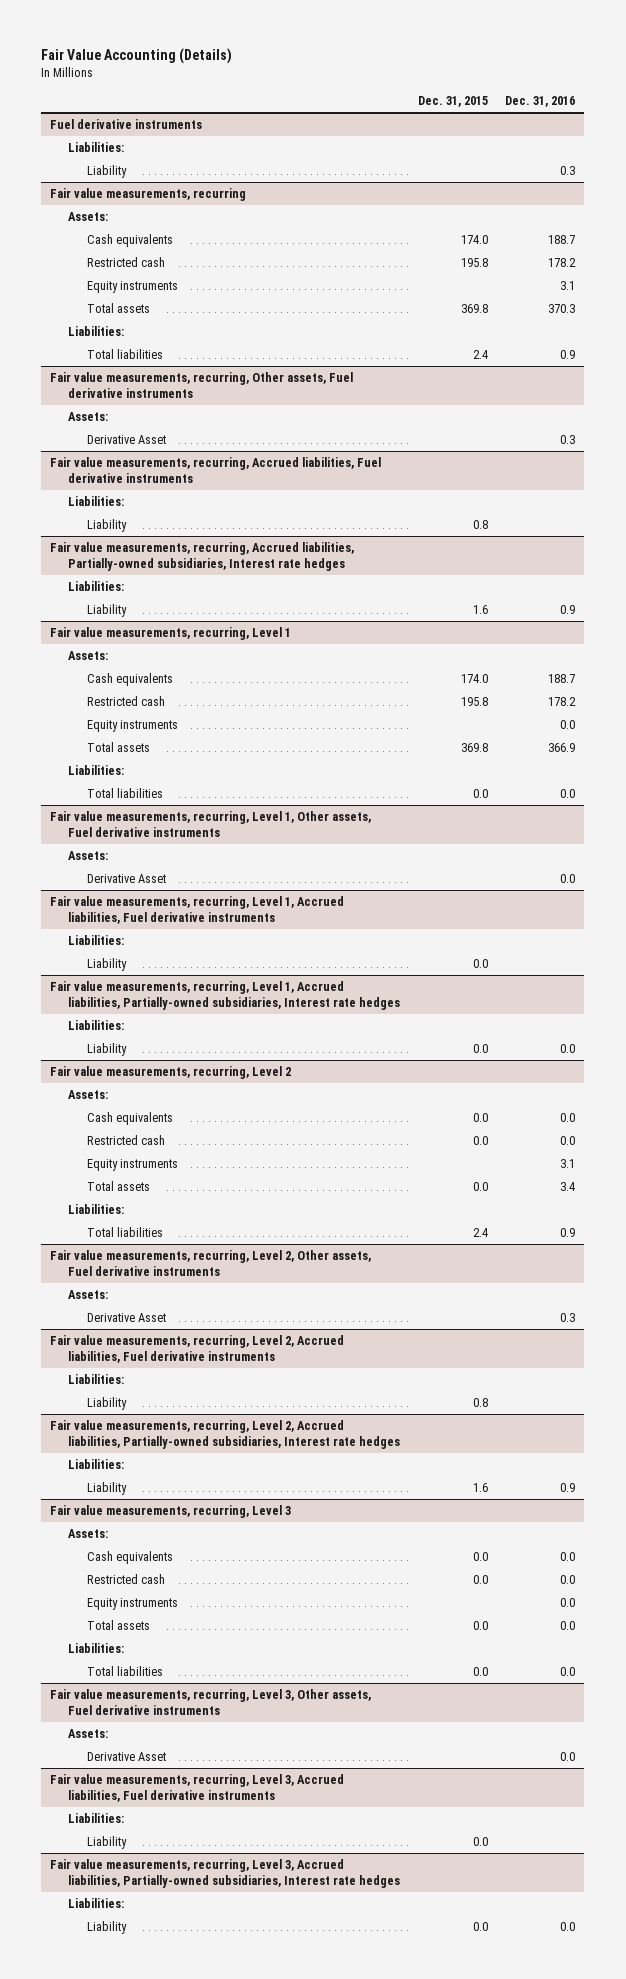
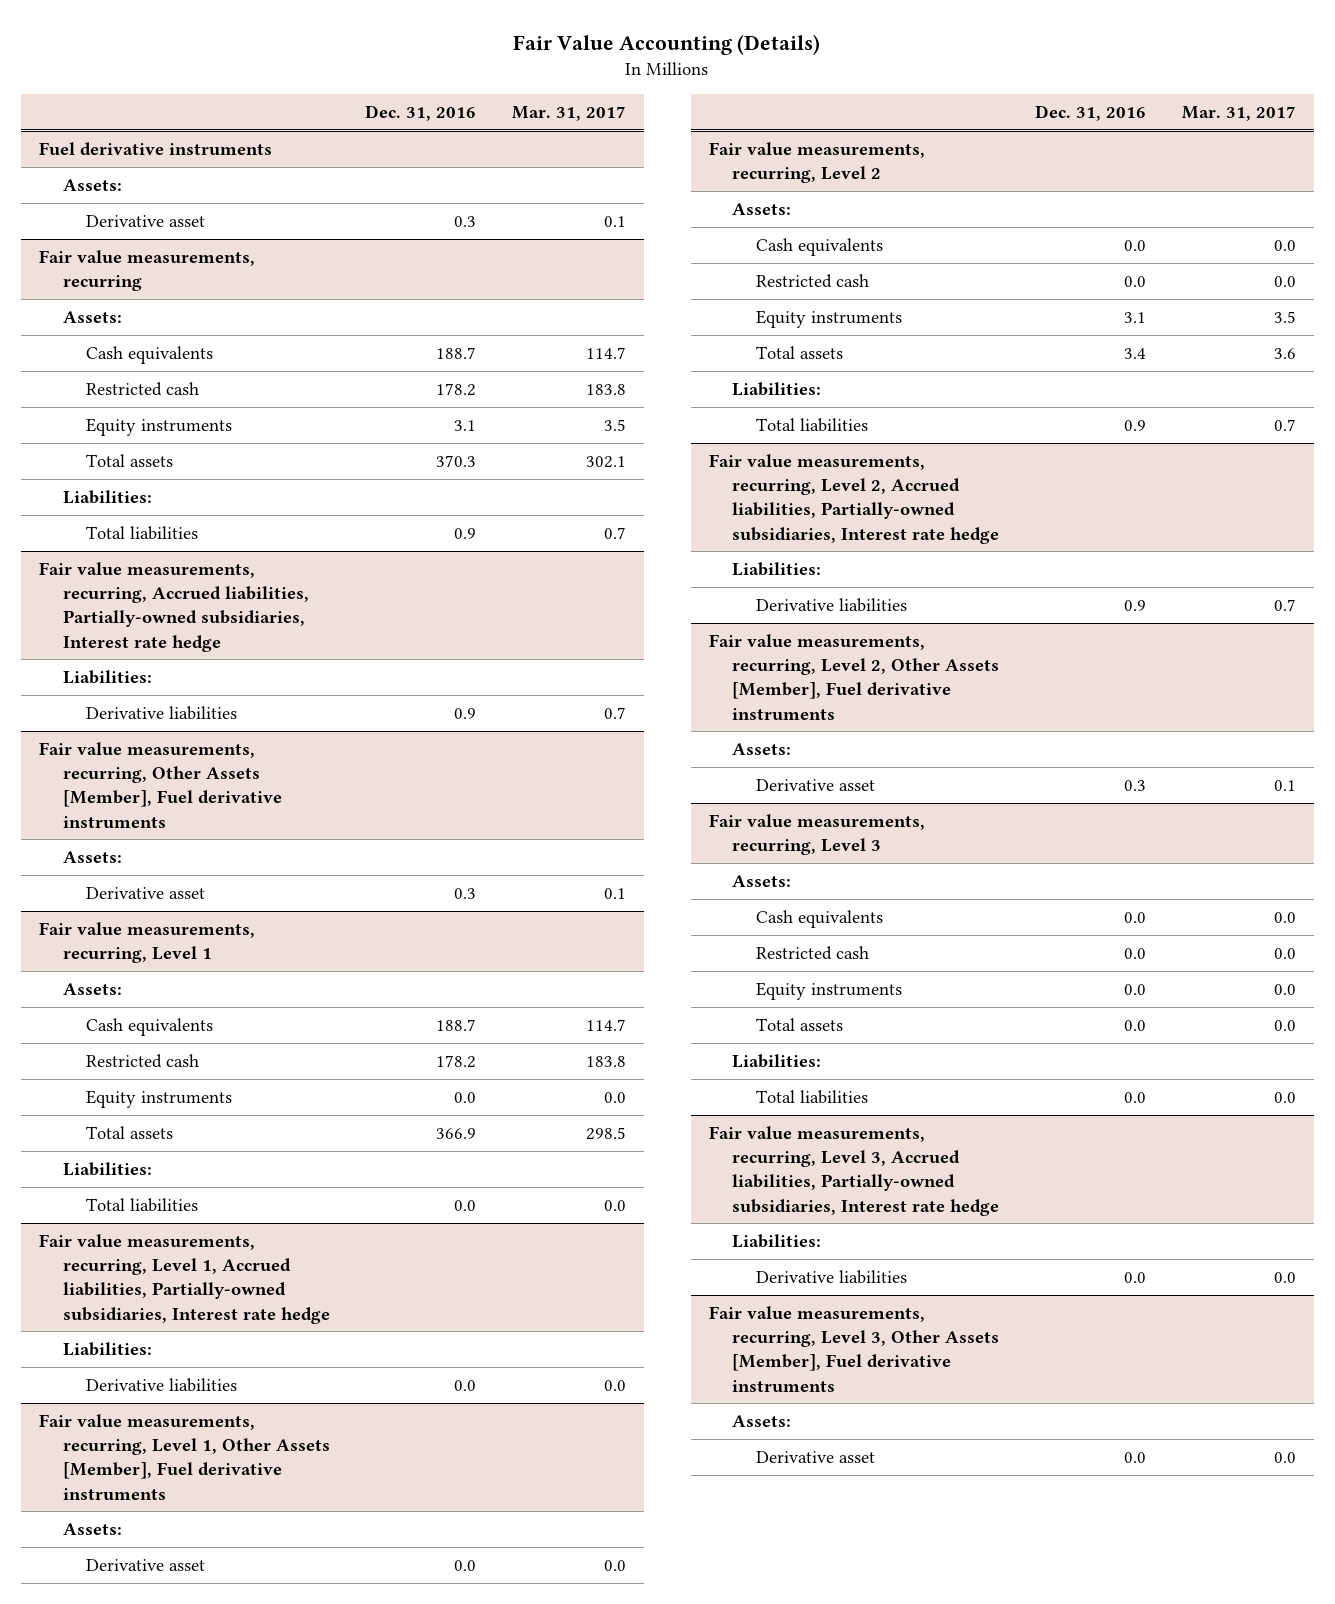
[417,96,488,108] Dec. 31, 2015 -> none
none -> [512,105,627,121] Mar. 31, 2017
[68,141,125,152] Liabilities: -> none
[86,164,127,178] Liability -> none
none -> [62,179,122,192] Assets:
none -> [86,215,206,228] Derivative asset
[50,371,354,398] Fair value measurements, recurring, Other assets, Fuel derivative instruments -> none
[68,411,109,421] Assets: -> none
[86,434,166,444] Derivative Asset -> none
[50,456,382,483] Fair value measurements, recurring, Accrued liabilities, Fuel derivative instruments -> none
[68,495,125,506] Liabilities: -> none
[86,518,127,532] Liability -> none
[50,541,355,571] Fair value measurements, recurring, Accrued liabilities, Partially-owned subsidiaries, Interest rate hedges -> [38,562,309,652] Fair value measurements, recurring, Accrued liabilities, Partially-owned subsidiaries, Interest rate hedge
[86,603,127,617] Liability -> [86,706,238,721] Derivative liabilities
none -> [38,742,282,829] Fair value measurements, recurring, Other Assets [Member], Fuel derivative instruments
none -> [62,851,122,864] Assets:
none -> [86,887,206,900] Derivative asset
[50,810,372,837] Fair value measurements, recurring, Level 1, Other assets, Fuel derivative instruments -> none
[68,850,109,860] Assets: -> none
[86,873,166,883] Derivative Asset -> none
[50,895,345,924] Fair value measurements, recurring, Level 1, Accrued liabilities, Fuel derivative instruments -> none
[68,934,125,945] Liabilities: -> none
[86,957,127,971] Liability -> none
[50,980,401,1010] Fair value measurements, recurring, Level 1, Accrued liabilities, Partially-owned subsidiaries, Interest rate hedges -> [38,1234,330,1324] Fair value measurements, recurring, Level 1, Accrued liabilities, Partially-owned subsidiaries, Interest rate hedge
[86,1042,127,1056] Liability -> [86,1378,238,1393] Derivative liabilities
none -> [38,1414,330,1501] Fair value measurements, recurring, Level 1, Other Assets [Member], Fuel derivative instruments
none -> [62,1523,122,1536] Assets:
none -> [86,1559,206,1572] Derivative asset
[50,1249,372,1276] Fair value measurements, recurring, Level 2, Other assets, Fuel derivative instruments -> none
[68,1289,109,1299] Assets: -> none
[86,1312,166,1322] Derivative Asset -> none
[50,1334,345,1363] Fair value measurements, recurring, Level 2, Accrued liabilities, Fuel derivative instruments -> none
[68,1373,125,1384] Liabilities: -> none
[86,1396,127,1410] Liability -> none
[50,1419,401,1449] Fair value measurements, recurring, Level 2, Accrued liabilities, Partially-owned subsidiaries, Interest rate hedges -> [708,454,1000,544] Fair value measurements, recurring, Level 2, Accrued liabilities, Partially-owned subsidiaries, Interest rate hedge
[86,1481,127,1495] Liability -> [756,598,908,613] Derivative liabilities
none -> [708,634,1000,721] Fair value measurements, recurring, Level 2, Other Assets [Member], Fuel derivative instruments
none -> [732,743,792,756] Assets:
none -> [756,779,876,792] Derivative asset
[50,1688,372,1715] Fair value measurements, recurring, Level 3, Other assets, Fuel derivative instruments -> none
[68,1728,109,1738] Assets: -> none
[86,1751,166,1761] Derivative Asset -> none
[50,1773,345,1802] Fair value measurements, recurring, Level 3, Accrued liabilities, Fuel derivative instruments -> none
[68,1812,125,1823] Liabilities: -> none
[86,1835,127,1849] Liability -> none
[50,1858,401,1888] Fair value measurements, recurring, Level 3, Accrued liabilities, Partially-owned subsidiaries, Interest rate hedges -> [708,1126,1000,1216] Fair value measurements, recurring, Level 3, Accrued liabilities, Partially-owned subsidiaries, Interest rate hedge
[86,1920,127,1934] Liability -> [756,1270,908,1285] Derivative liabilities
none -> [708,1306,1000,1393] Fair value measurements, recurring, Level 3, Other Assets [Member], Fuel derivative instruments
none -> [732,1415,792,1428] Assets:
none -> [756,1451,876,1464] Derivative asset

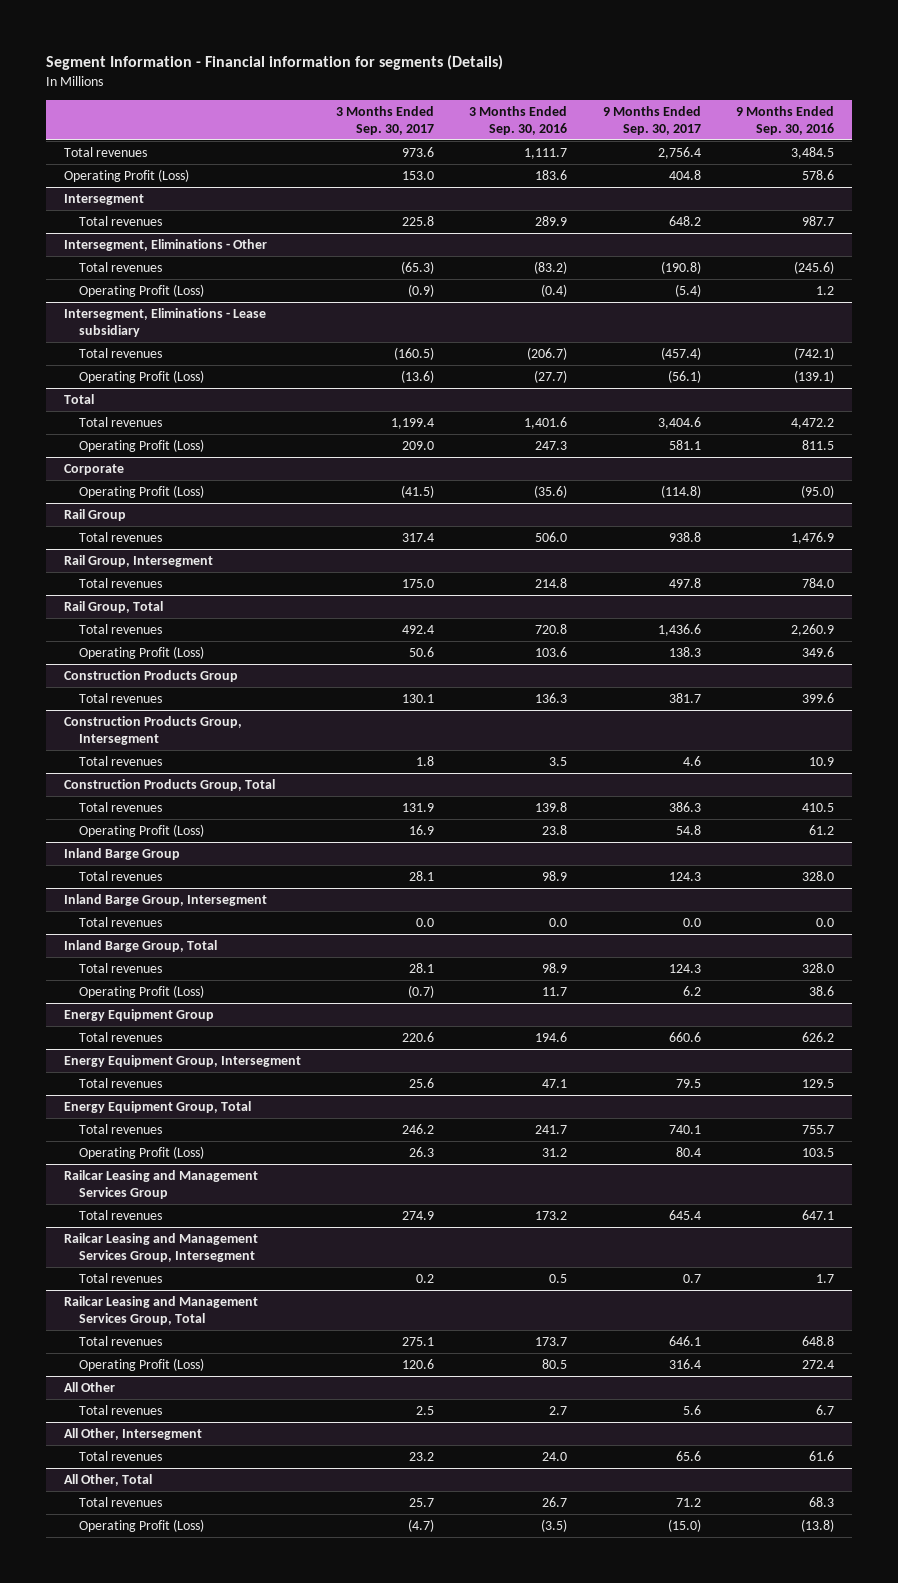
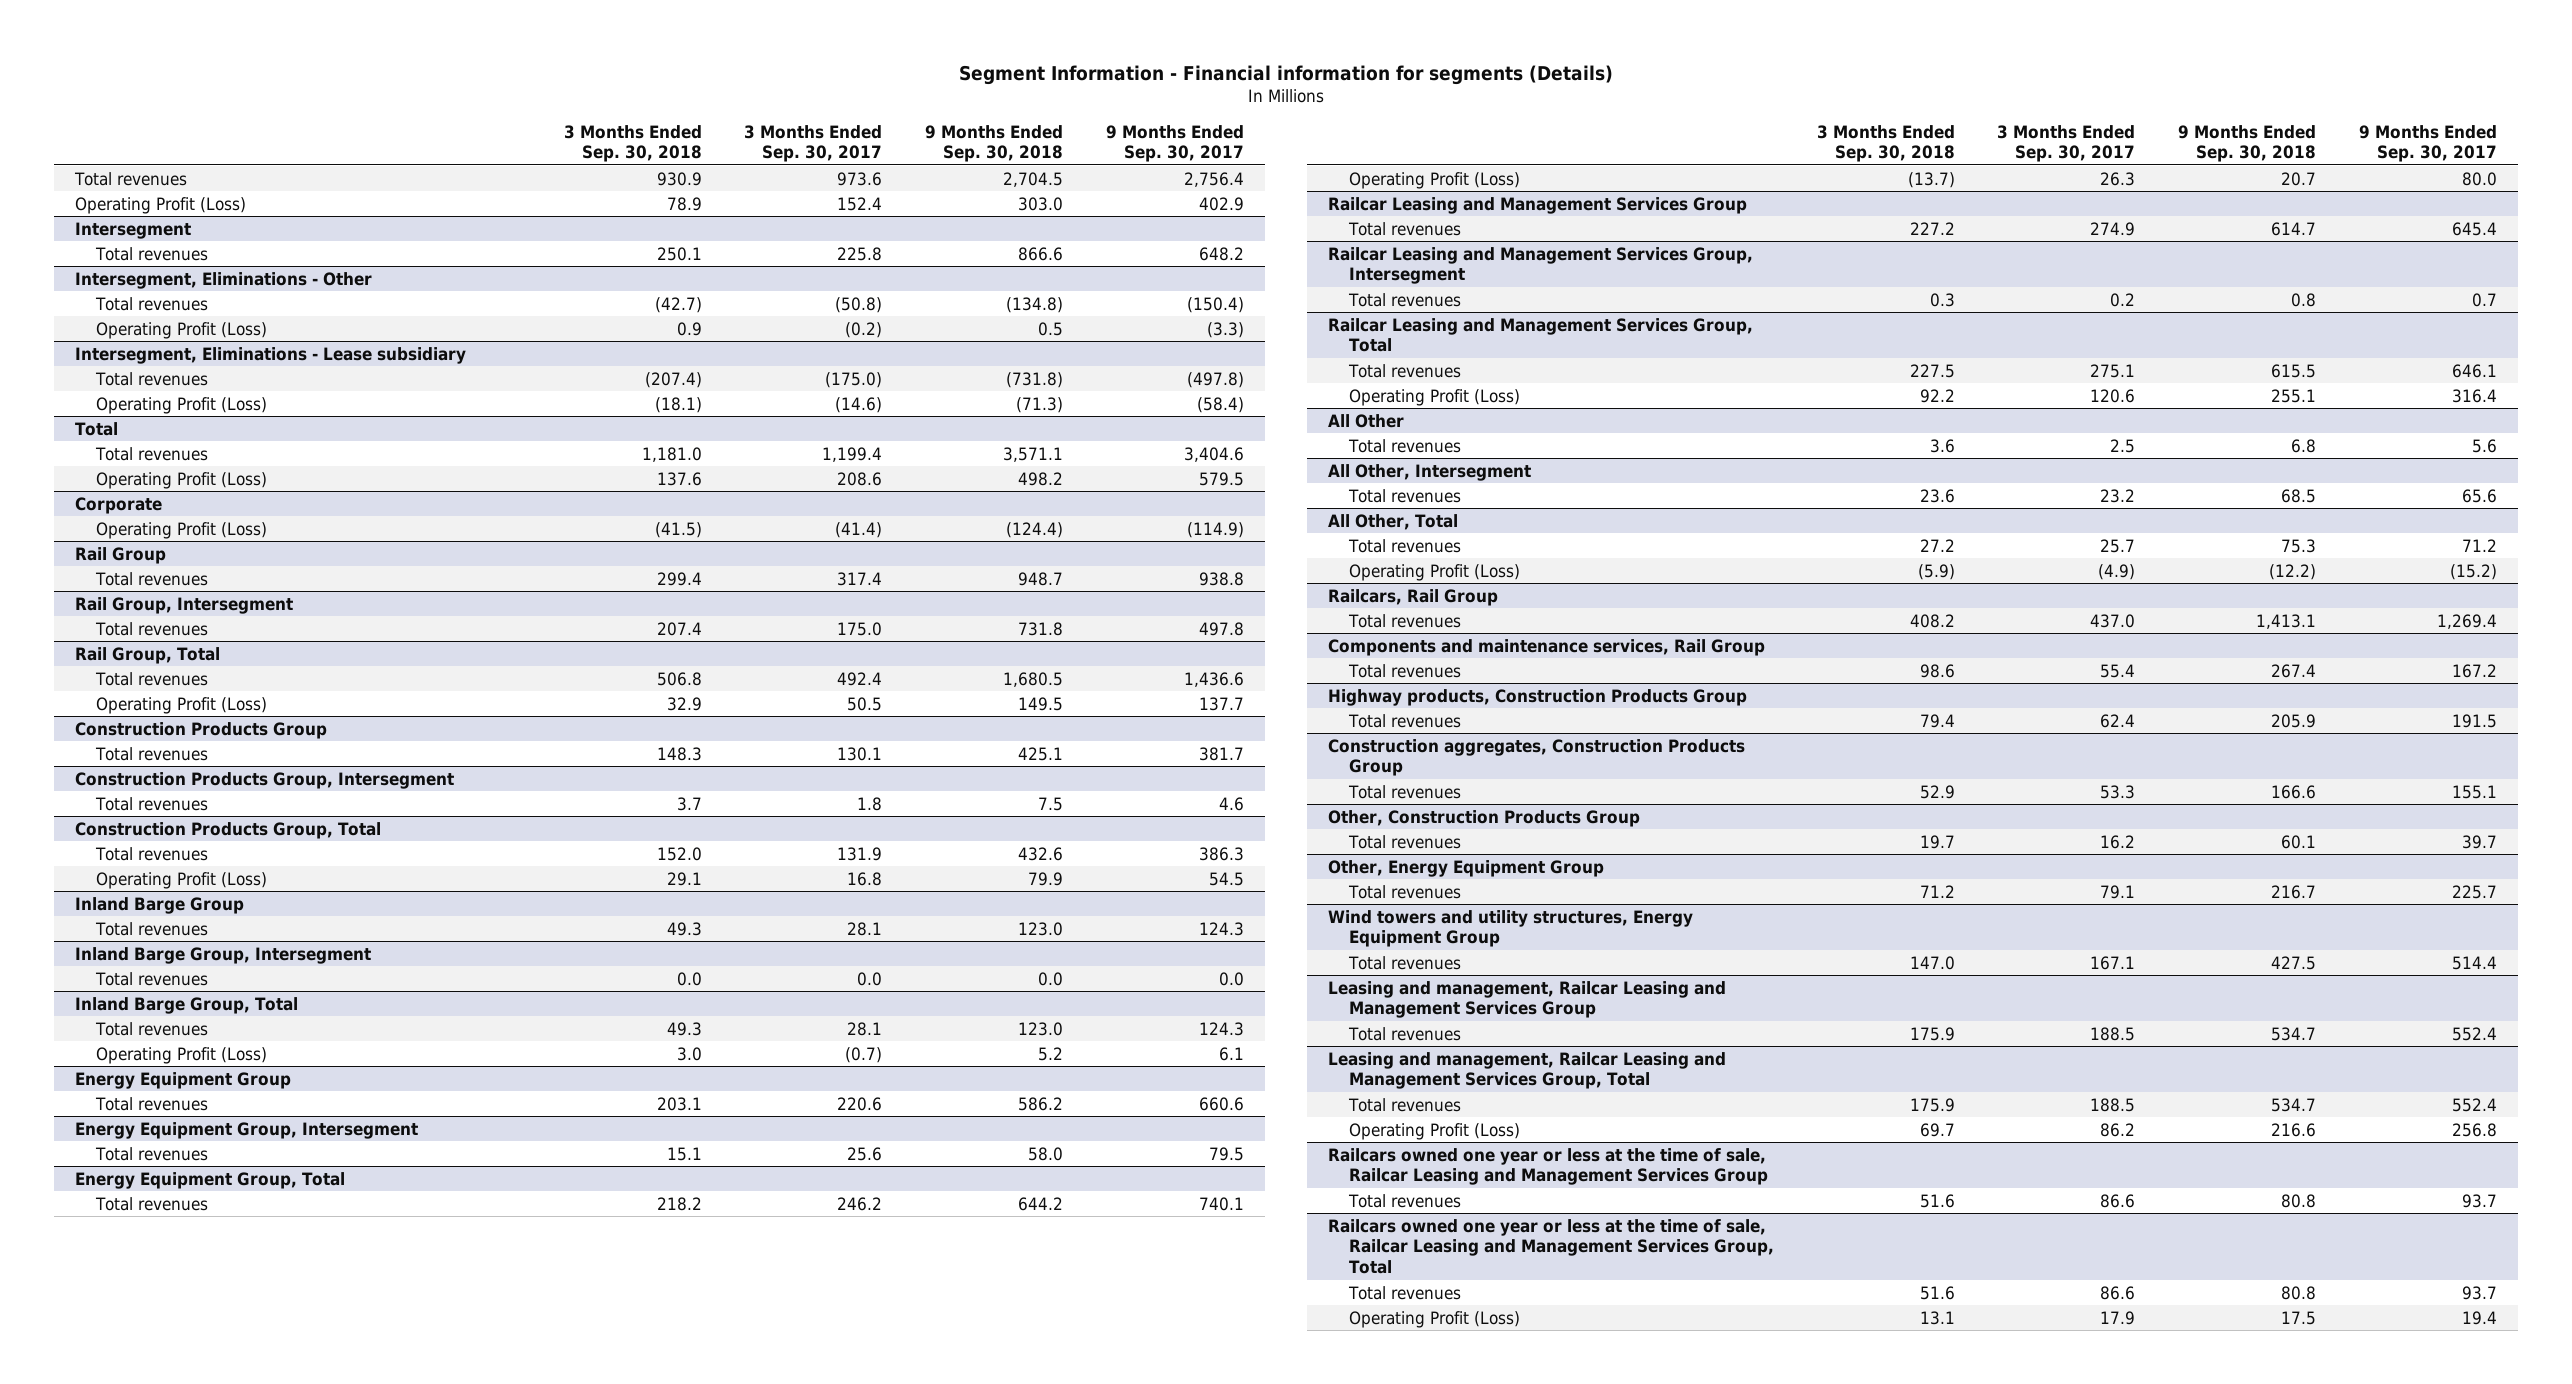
[469,106,568,135] 3 Months Ended Sep. 30, 2016 -> none
[736,106,835,135] 9 Months Ended Sep. 30, 2016 -> none
none -> [563,124,702,163] 3 Months Ended Sep. 30, 2018
none -> [925,124,1064,163] 9 Months Ended Sep. 30, 2018
[401,171,434,181] 153.0 -> [837,196,883,211] 152.4
[668,170,701,181] 404.8 -> [1198,196,1244,211] 402.9
[400,261,434,275] (65.3) -> [835,296,883,313] (50.8)
[660,261,701,275] (190.8) -> [1186,296,1244,313] (150.4)
[407,284,434,298] (0.9) -> [845,321,883,338] (0.2)
[674,284,701,298] (5.4) -> [1206,321,1244,338] (3.3)
[393,347,434,361] (160.5) -> [825,371,883,388] (175.0)
[660,347,701,361] (457.4) -> [1186,371,1244,388] (497.8)
[400,370,434,384] (13.6) -> [835,396,883,413] (14.6)
[667,370,701,384] (56.1) -> [1196,396,1244,413] (58.4)
[401,441,434,451] 209.0 -> [837,471,883,486] 208.6
[668,440,701,451] 581.1 -> [1198,471,1244,486] 579.5
[400,485,434,499] (41.5) -> [835,521,883,538] (41.4)
[660,485,701,499] (114.8) -> [1186,521,1244,538] (114.9)
[408,647,434,658] 50.6 -> [847,696,883,711] 50.5
[668,647,701,658] 138.3 -> [1198,696,1244,711] 137.7
[408,825,434,836] 16.9 -> [847,871,883,886] 16.8
[675,825,701,836] 54.8 -> [1208,871,1244,886] 54.5
[682,986,701,997] 6.2 -> [1218,1046,1244,1061] 6.1
[675,1147,701,1158] 80.4 -> [2461,171,2497,186] 80.0
[407,1519,434,1533] (4.7) -> [2098,563,2136,580] (4.9)
[667,1519,701,1533] (15.0) -> [2449,563,2497,580] (15.2)
none -> [1328,588,1499,606] Railcars, Rail Group
none -> [1347,613,1461,628] Total revenues
none -> [1328,638,1766,656] Components and maintenance services, Rail Group
none -> [1347,663,1461,678] Total revenues
none -> [1328,688,1748,706] Highway products, Construction Products Group
none -> [1347,713,1461,728] Total revenues
none -> [1328,738,1746,777] Construction aggregates, Construction Products Group
none -> [1347,784,1461,799] Total revenues
none -> [1328,809,1641,827] Other, Construction Products Group
none -> [1347,834,1461,849] Total revenues
none -> [1328,859,1605,877] Other, Energy Equipment Group
none -> [1347,884,1461,899] Total revenues
none -> [1328,909,1694,948] Wind towers and utility structures, Energy Equipment Group
none -> [1347,955,1461,970] Total revenues
none -> [1328,980,1727,1019] Leasing and management, Railcar Leasing and Management Services Group
none -> [1347,1026,1461,1041] Total revenues
none -> [1328,1051,1727,1090] Leasing and management, Railcar Leasing and Management Services Group, Total
none -> [1347,1097,1461,1112] Total revenues
none -> [1348,1122,1520,1140] Operating Profit (Loss)
none -> [1328,1147,1768,1186] Railcars owned one year or less at the time of sale, Railcar Leasing and Management Services Group
none -> [1347,1193,1461,1208] Total revenues
none -> [1328,1218,1774,1275] Railcars owned one year or less at the time of sale, Railcar Leasing and Management Services Group, Total
none -> [1347,1285,1461,1300] Total revenues
none -> [1348,1310,1520,1328] Operating Profit (Loss)

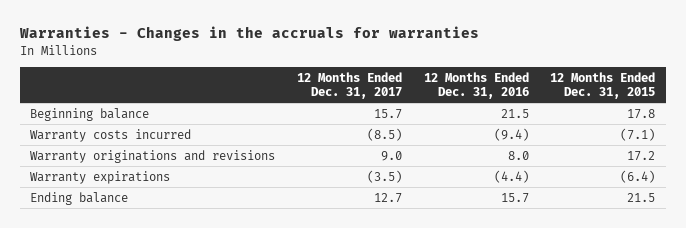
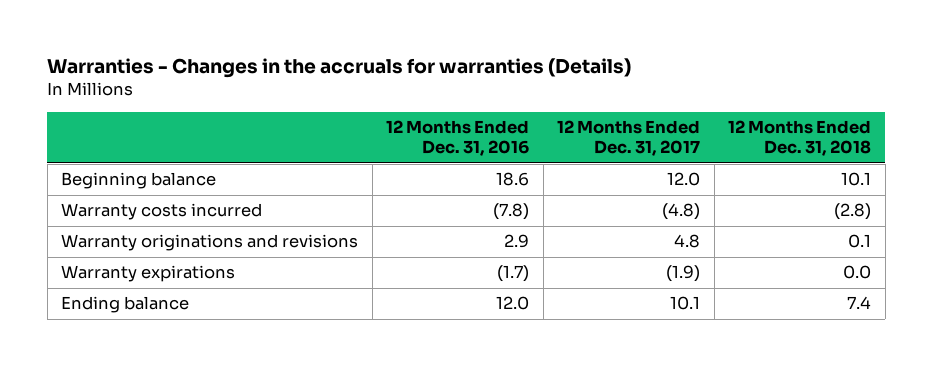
[18,26,479,42] Warranties - Changes in the accruals for warranties -> [47,57,632,78] Warranties - Changes in the accruals for warranties (Details)
[550,71,656,100] 12 Months Ended Dec. 31, 2015 -> none
none -> [728,120,872,157] 12 Months Ended Dec. 31, 2018
[374,108,403,119] 15.7 -> [667,172,701,187] 12.0
[500,108,529,118] 21.5 -> [496,172,530,187] 18.6
[367,127,403,141] (8.5) -> [662,203,701,221] (4.8)
[493,127,529,141] (9.4) -> [493,203,530,221] (7.8)
[381,150,403,161] 9.0 -> [674,234,701,249] 4.8
[507,150,529,160] 8.0 -> [504,234,530,249] 2.9
[367,169,403,183] (3.5) -> [666,265,701,283] (1.9)
[493,169,529,183] (4.4) -> [497,265,530,283] (1.7)
[374,192,403,203] 12.7 -> [670,296,701,311] 10.1
[500,192,529,203] 15.7 -> [496,296,530,311] 12.0

